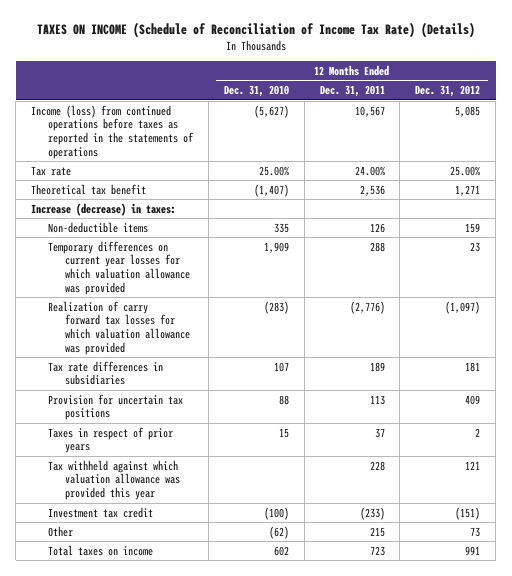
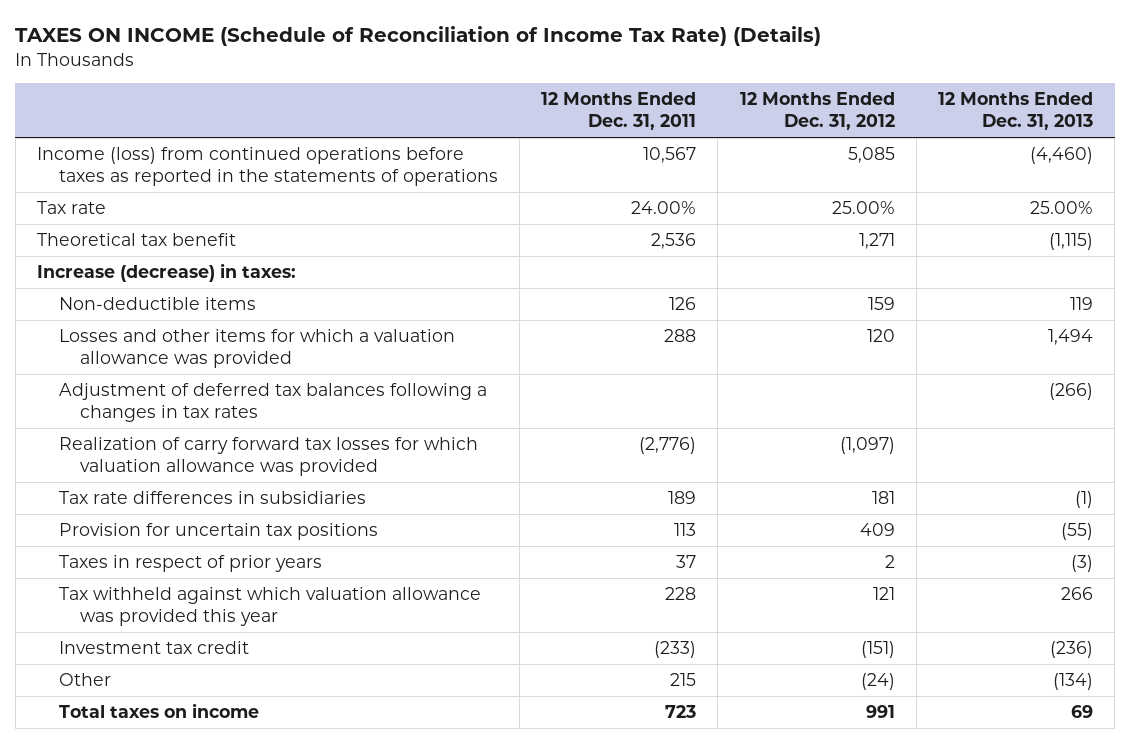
[223,85,289,98] Dec. 31, 2010 -> none
none -> [938,92,1094,131] 12 Months Ended Dec. 31, 2013
[48,240,190,295] Temporary differences on current year losses for which valuation allowance was provided -> [58,329,455,369] Losses and other items for which a valuation allowance was provided
[470,241,481,252] 23 -> [866,329,895,343] 120
none -> [58,383,487,423] Adjustment of deferred tax balances following a changes in tax rates
[470,526,481,537] 73 -> [860,673,895,691] (24)

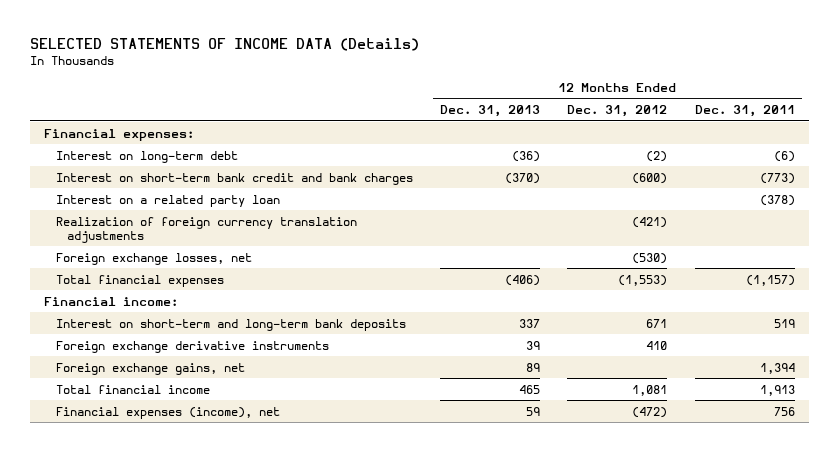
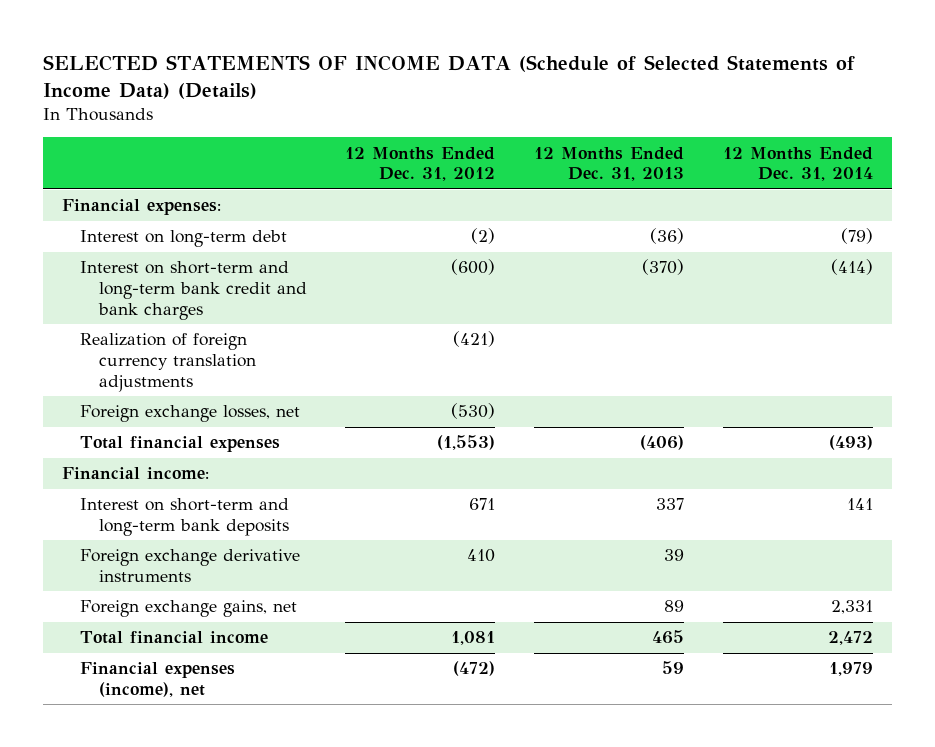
[30,37,420,51] SELECTED STATEMENTS OF INCOME DATA (Details) -> [42,54,855,99] SELECTED STATEMENTS OF INCOME DATA (Schedule of Selected Statements of Income Data) (Details)
[694,105,795,118] Dec. 31, 2011 -> none
none -> [722,146,873,182] 12 Months Ended Dec. 31, 2014
[55,194,280,207] Interest on a related party loan -> none
[55,172,413,185] Interest on short-term bank credit and bank charges -> [80,261,307,320] Interest on short-term and long-term bank credit and bank charges

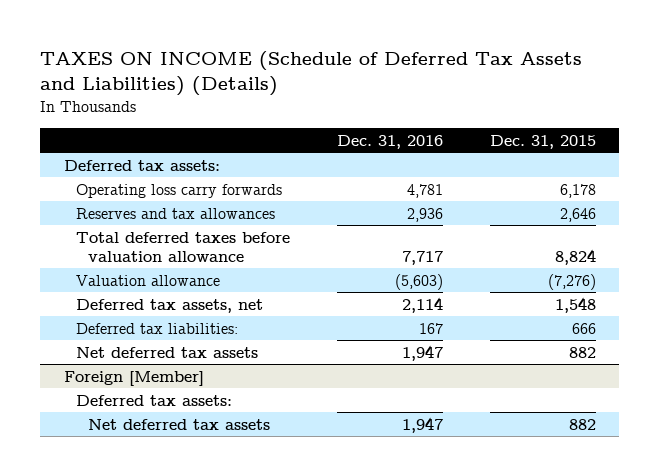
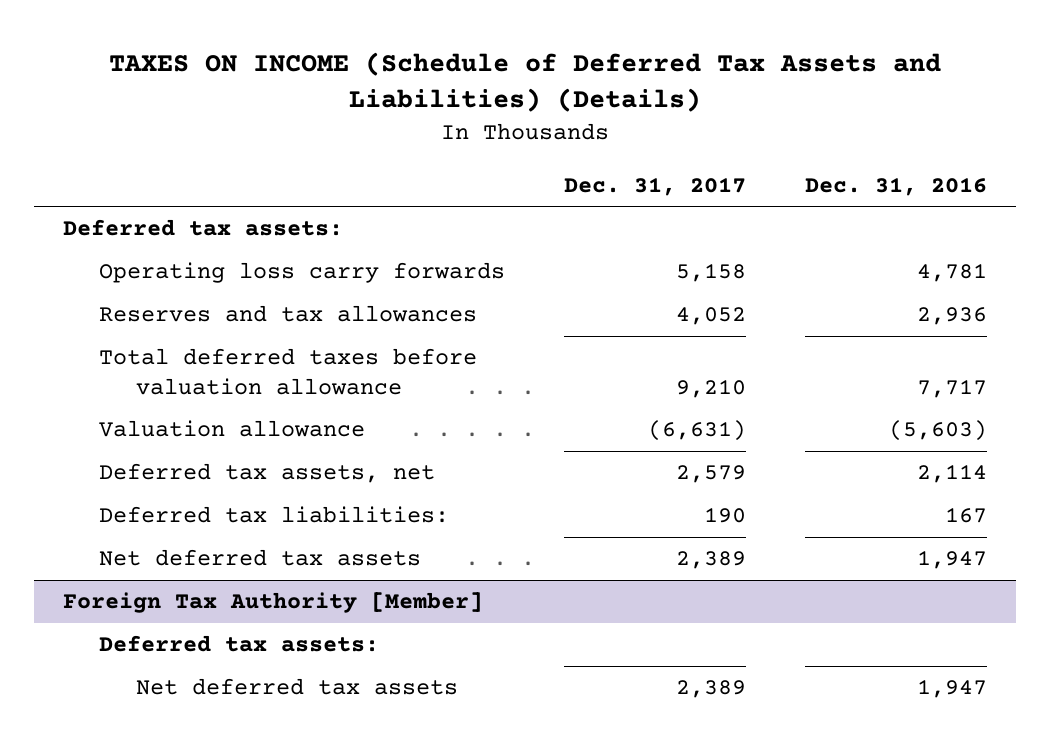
[489,134,596,149] Dec. 31, 2015 -> none
none -> [564,176,747,196] Dec. 31, 2017
[63,370,204,386] Foreign [Member] -> [63,592,484,614] Foreign Tax Authority [Member]

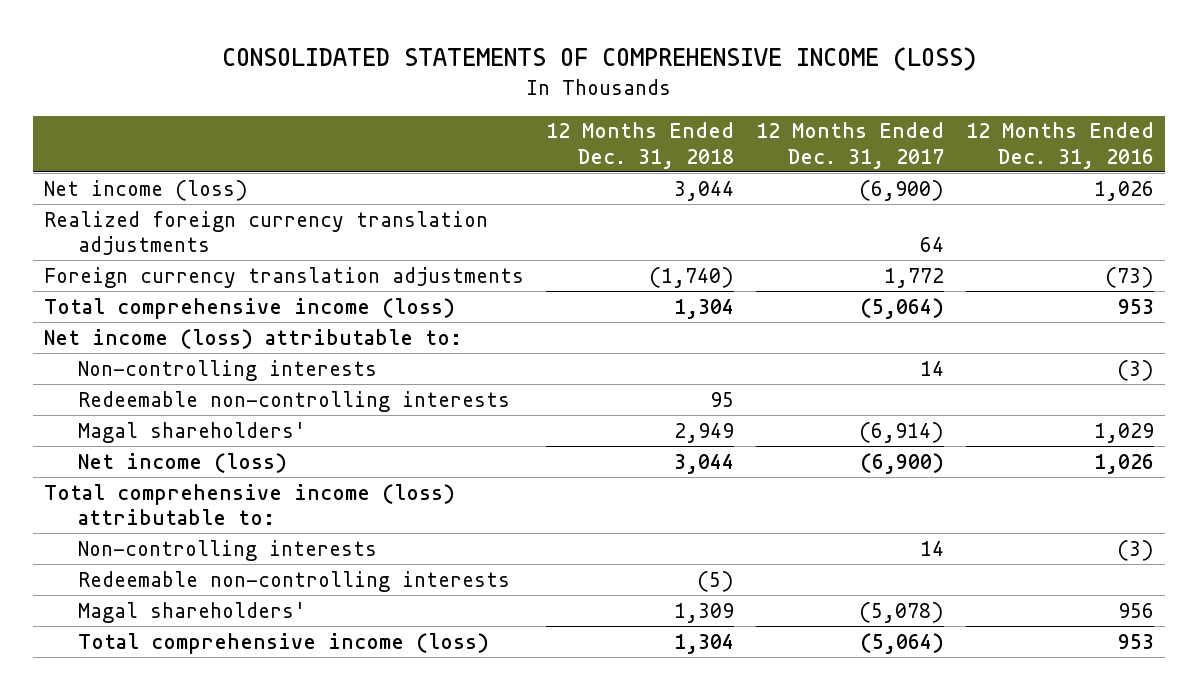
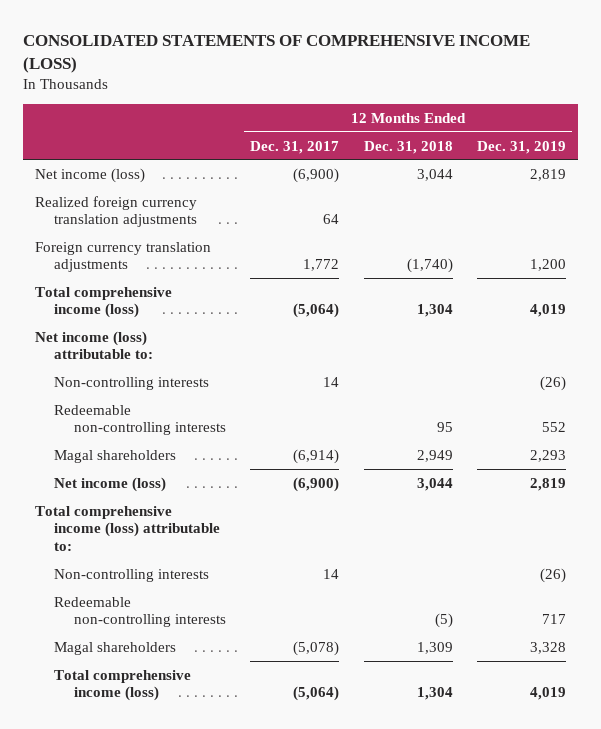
[966,122,1155,169] 12 Months Ended Dec. 31, 2016 -> none
none -> [476,140,566,154] Dec. 31, 2019
[77,421,306,443] Magal shareholders' -> [54,449,177,463] Magal shareholders
[77,601,306,623] Magal shareholders' -> [54,641,177,655] Magal shareholders

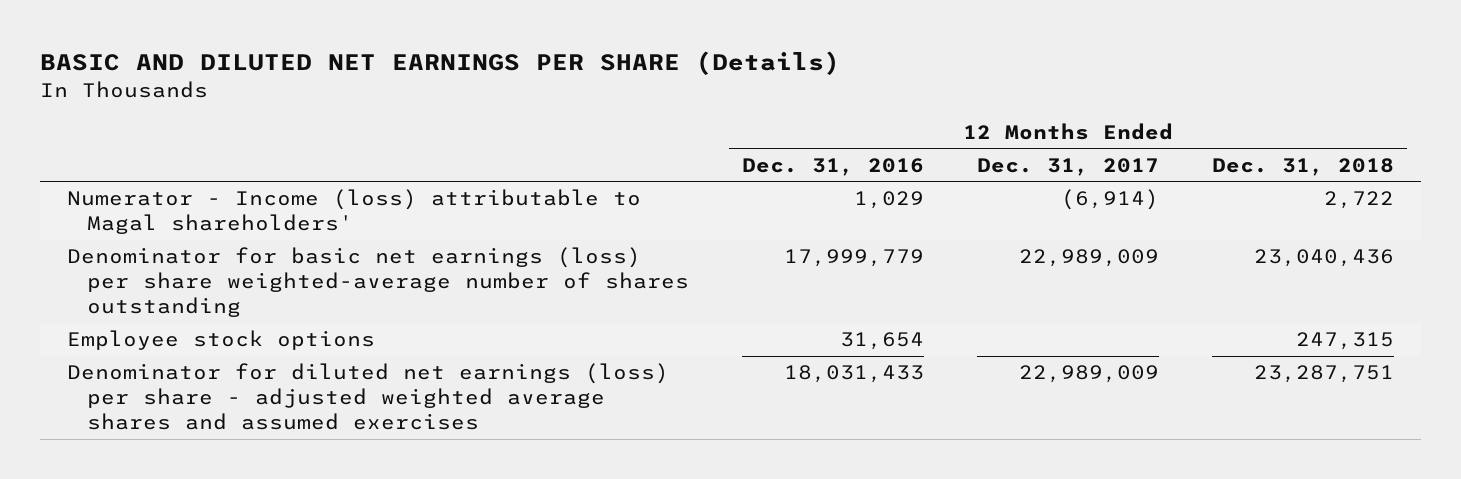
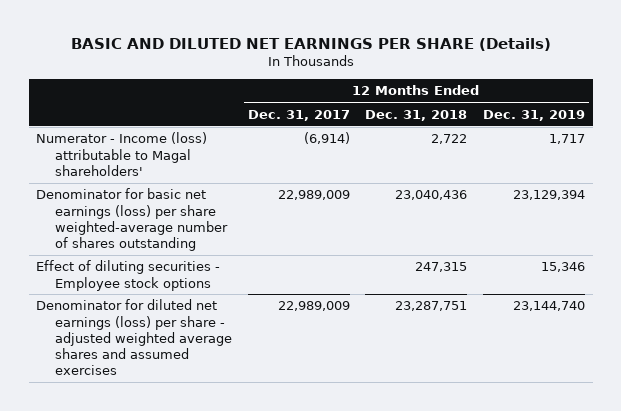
[742,157,925,176] Dec. 31, 2016 -> none
none -> [483,109,586,121] Dec. 31, 2019
[66,330,375,351] Employee stock options -> [36,260,221,291] Effect of diluting securities - Employee stock options

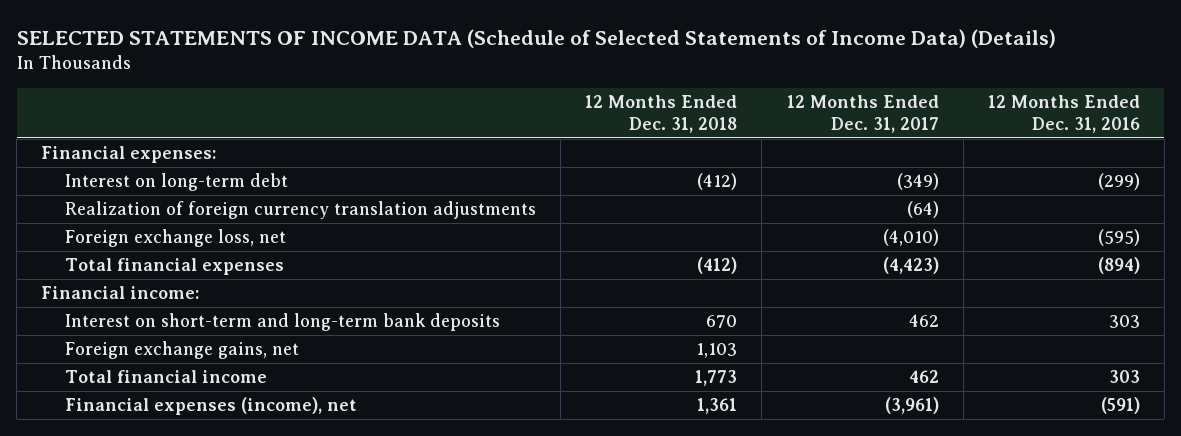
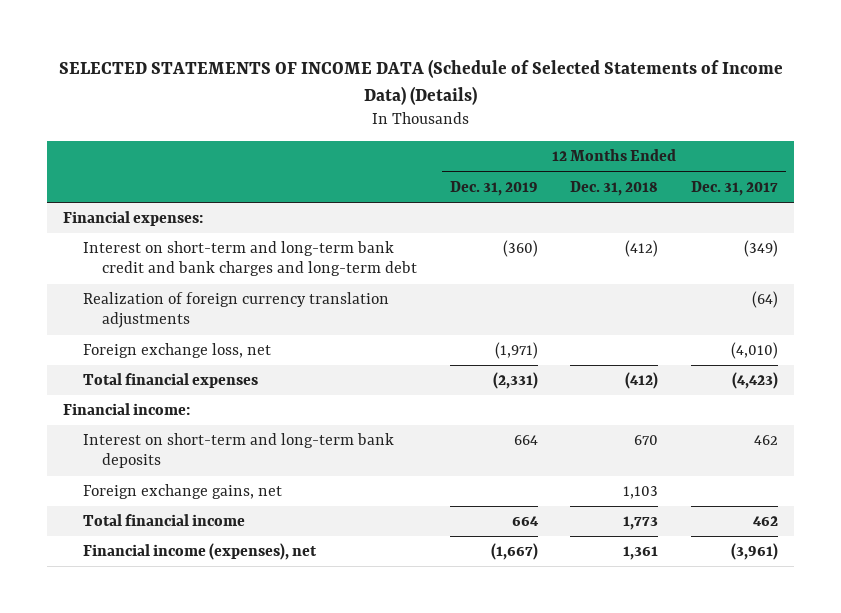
[987,94,1140,134] 12 Months Ended Dec. 31, 2016 -> none
none -> [449,180,538,196] Dec. 31, 2019
[65,173,289,192] Interest on long-term debt -> [82,241,418,277] Interest on short-term and long-term bank credit and bank charges and long-term debt
[65,397,358,416] Financial expenses (income), net -> [82,543,317,561] Financial income (expenses), net

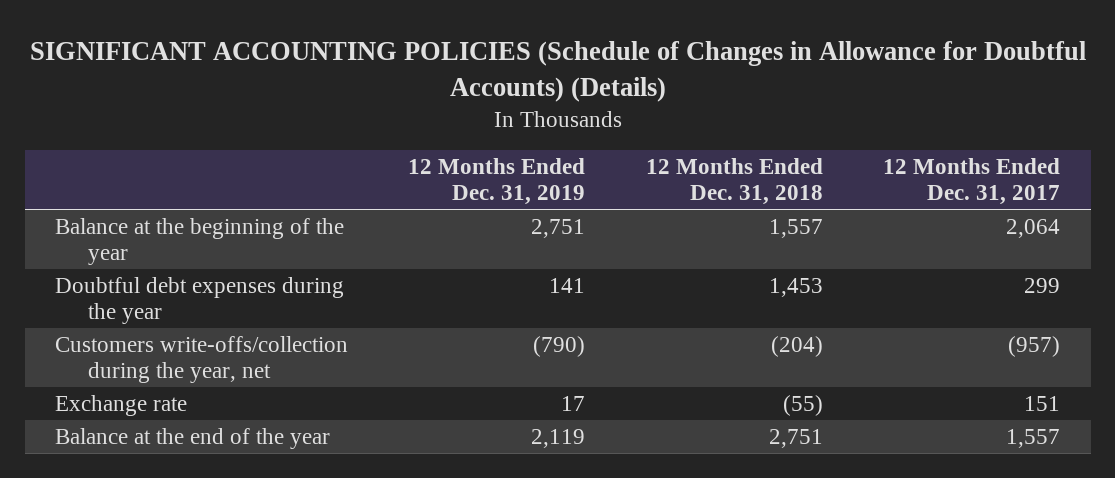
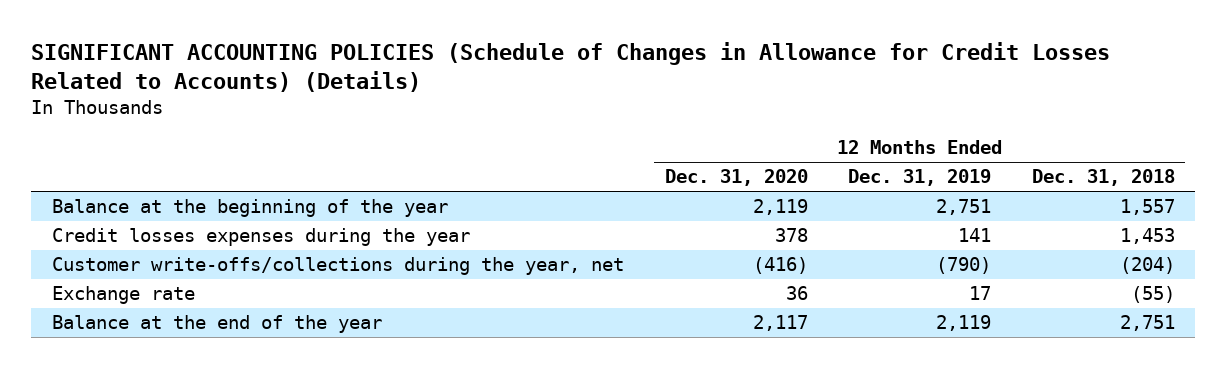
[29,41,1086,103] SIGNIFICANT ACCOUNTING POLICIES (Schedule of Changes in Allowance for Doubtful Accounts) (Details) -> [31,42,1111,93] SIGNIFICANT ACCOUNTING POLICIES (Schedule of Changes in Allowance for Credit Losses Related to Accounts) (Details)
[883,157,1061,206] 12 Months Ended Dec. 31, 2017 -> none
none -> [664,169,808,187] Dec. 31, 2020
[55,276,345,325] Doubtful debt expenses during the year -> [51,228,470,247] Credit losses expenses during the year
[55,335,349,384] Customers write-offs/collection during the year, net -> [51,257,624,276] Customer write-offs/collections during the year, net

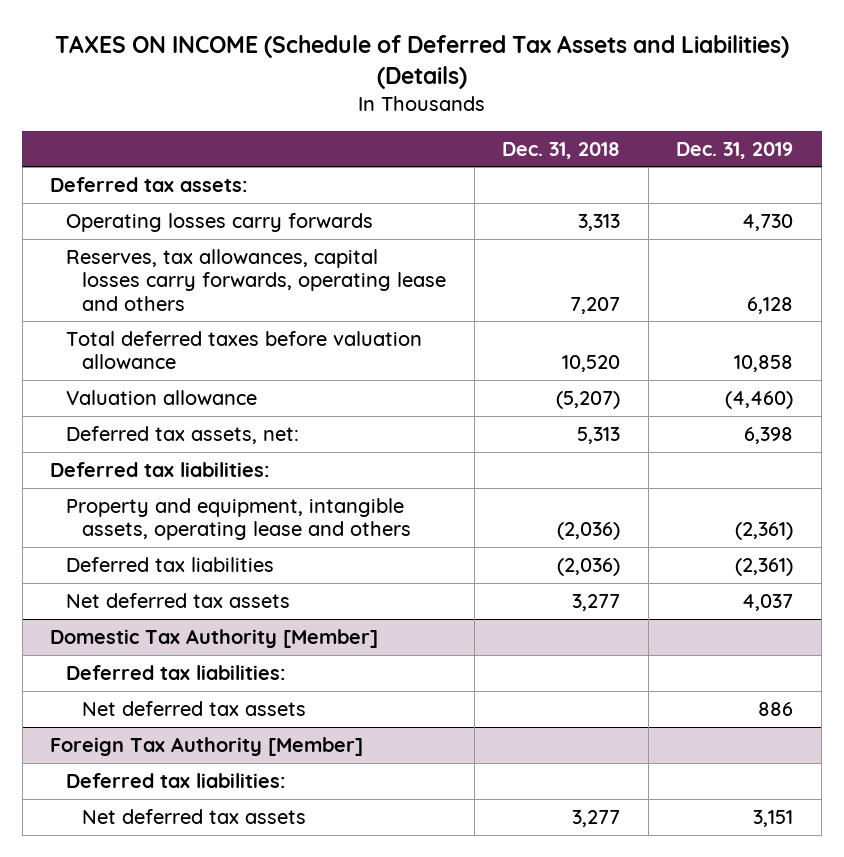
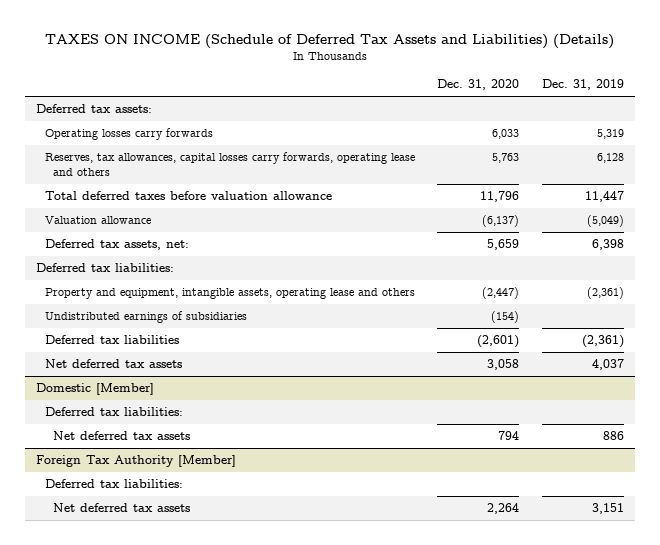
[502,141,621,159] Dec. 31, 2018 -> none
none -> [437,79,520,91] Dec. 31, 2020
[742,213,794,231] 4,730 -> [596,129,624,140] 5,319
[734,355,794,373] 10,858 -> [584,191,624,203] 11,447
[725,390,794,409] (4,460) -> [586,215,624,228] (5,049)
none -> [44,311,247,324] Undistributed earnings of subsidiaries
[50,628,379,648] Domestic Tax Authority [Member] -> [36,383,155,396] Domestic [Member]

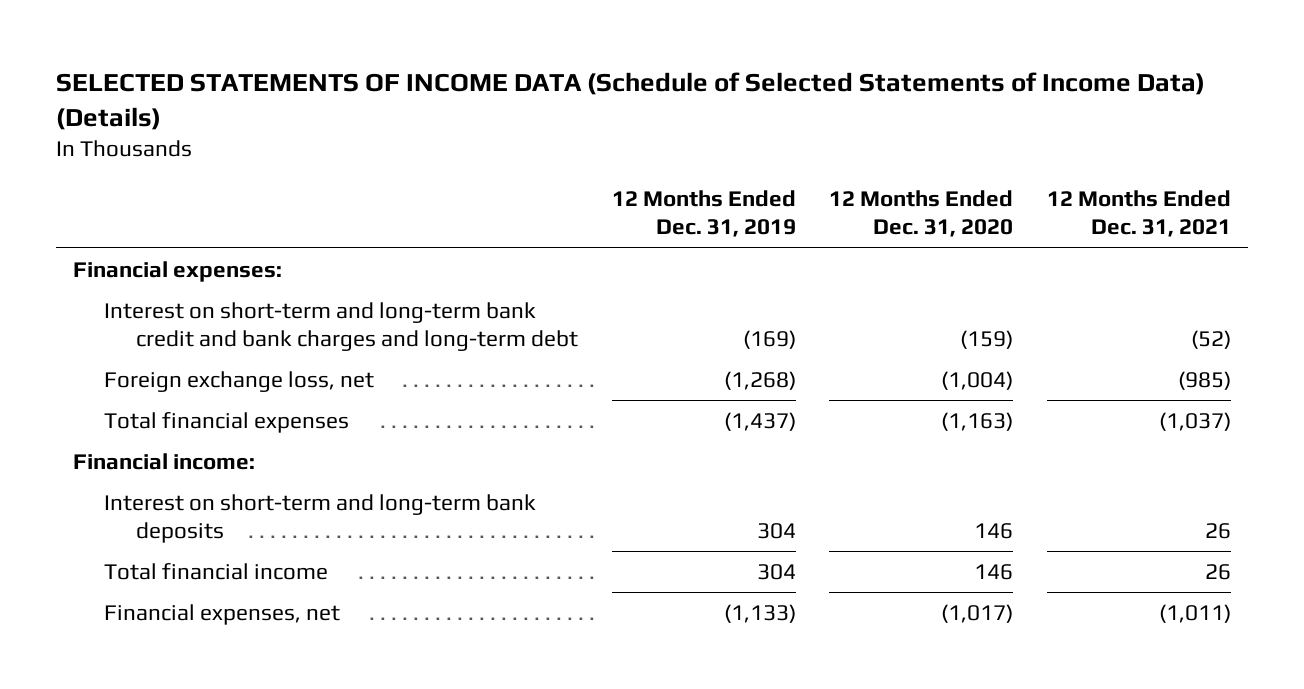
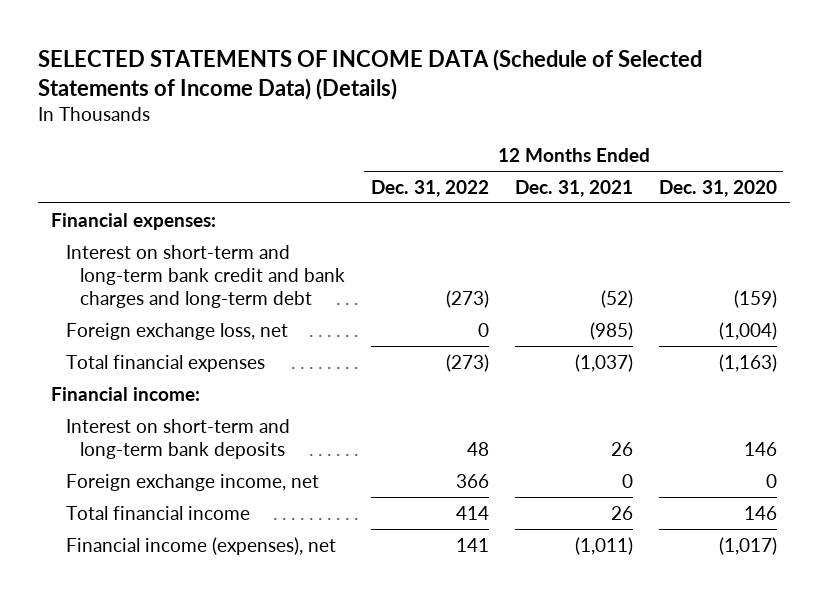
[611,190,796,238] 12 Months Ended Dec. 31, 2019 -> none
none -> [370,179,489,197] Dec. 31, 2022
none -> [65,473,319,491] Foreign exchange income, net
[104,603,341,625] Financial expenses, net -> [65,536,336,555] Financial income (expenses), net

